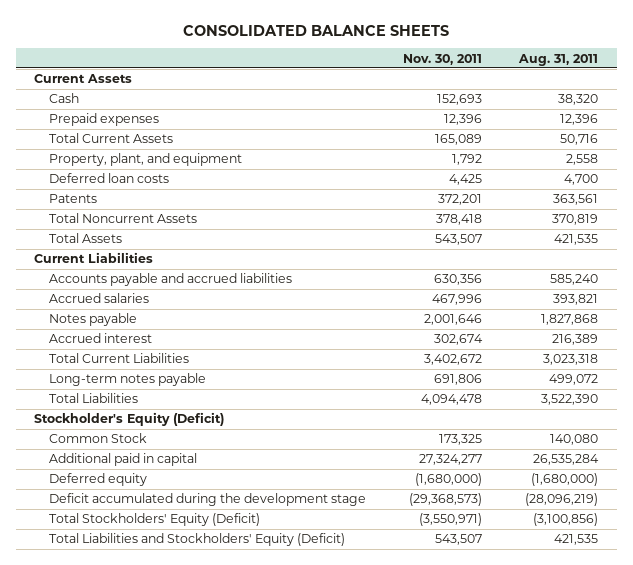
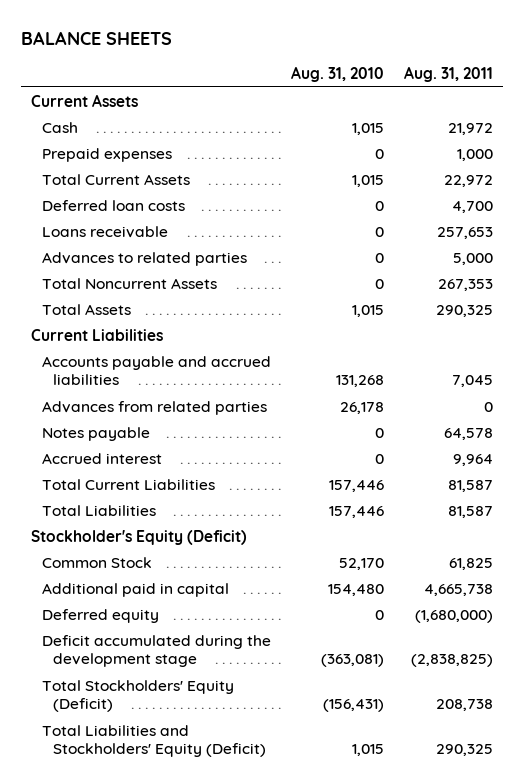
[183,24,450,36] CONSOLIDATED BALANCE SHEETS -> [20,30,172,45] BALANCE SHEETS
[403,53,483,65] Nov. 30, 2011 -> none
none -> [290,66,384,83] Aug. 31, 2010
[49,153,243,167] Property, plant, and equipment -> none
[558,94,599,106] 38,320 -> [448,122,494,135] 21,972
[560,114,599,126] 12,396 -> [457,148,494,161] 1,000
[560,134,599,146] 50,716 -> [444,174,494,187] 22,972
[49,194,98,204] Patents -> none
none -> [41,225,168,238] Loans receivable
none -> [41,251,247,266] Advances to related parties
[552,214,599,226] 370,819 -> [438,278,494,291] 267,353
[554,234,599,246] 421,535 -> [436,304,494,317] 290,325
[49,293,150,304] Accrued salaries -> none
[49,373,207,387] Long-term notes payable -> none
[550,274,599,286] 585,240 -> [452,375,494,388] 7,045
none -> [41,400,267,415] Advances from related parties
[541,314,599,326] 1,827,868 -> [444,427,494,440] 64,578
[552,334,599,346] 216,389 -> [453,453,494,466] 9,964
[543,354,599,366] 3,023,318 -> [448,479,494,492] 81,587
[541,394,599,406] 3,522,390 -> [448,505,494,518] 81,587
[550,434,599,446] 140,080 -> [449,557,494,570] 61,825
[533,454,600,466] 26,535,284 -> [424,583,494,596] 4,665,738
[525,493,599,507] (28,096,219) -> [411,654,494,668] (2,838,825)
[533,513,599,527] (3,100,856) -> [436,699,494,712] 208,738
[554,534,599,546] 421,535 -> [436,744,494,757] 290,325

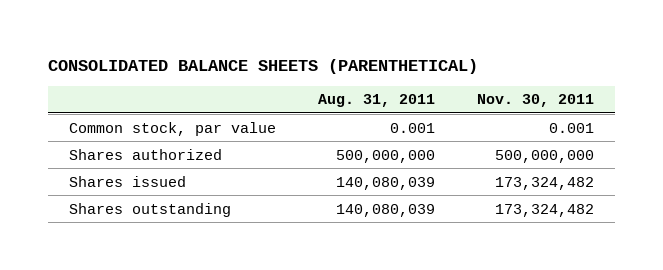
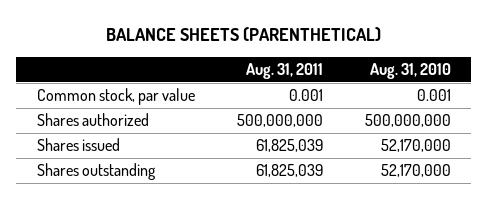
[47,58,478,74] CONSOLIDATED BALANCE SHEETS (PARENTHETICAL) -> [105,26,381,42] BALANCE SHEETS (PARENTHETICAL)
[477,94,595,108] Nov. 30, 2011 -> none
none -> [369,62,451,79] Aug. 31, 2010
[335,176,435,190] 140,080,039 -> [255,139,323,153] 61,825,039
[335,203,435,217] 140,080,039 -> [255,164,323,178] 61,825,039

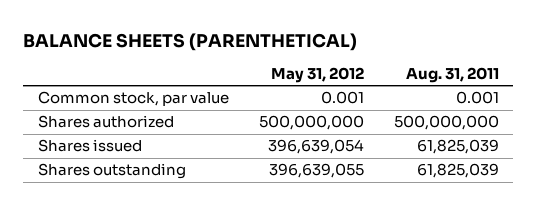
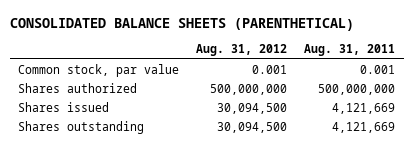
[23,32,358,51] BALANCE SHEETS (PARENTHETICAL) -> [9,17,354,31] CONSOLIDATED BALANCE SHEETS (PARENTHETICAL)
[270,66,364,83] May 31, 2012 -> none
none -> [196,44,288,57] Aug. 31, 2012
[416,139,499,155] 61,825,039 -> [332,102,396,114] 4,121,669
[416,163,499,179] 61,825,039 -> [332,121,396,133] 4,121,669

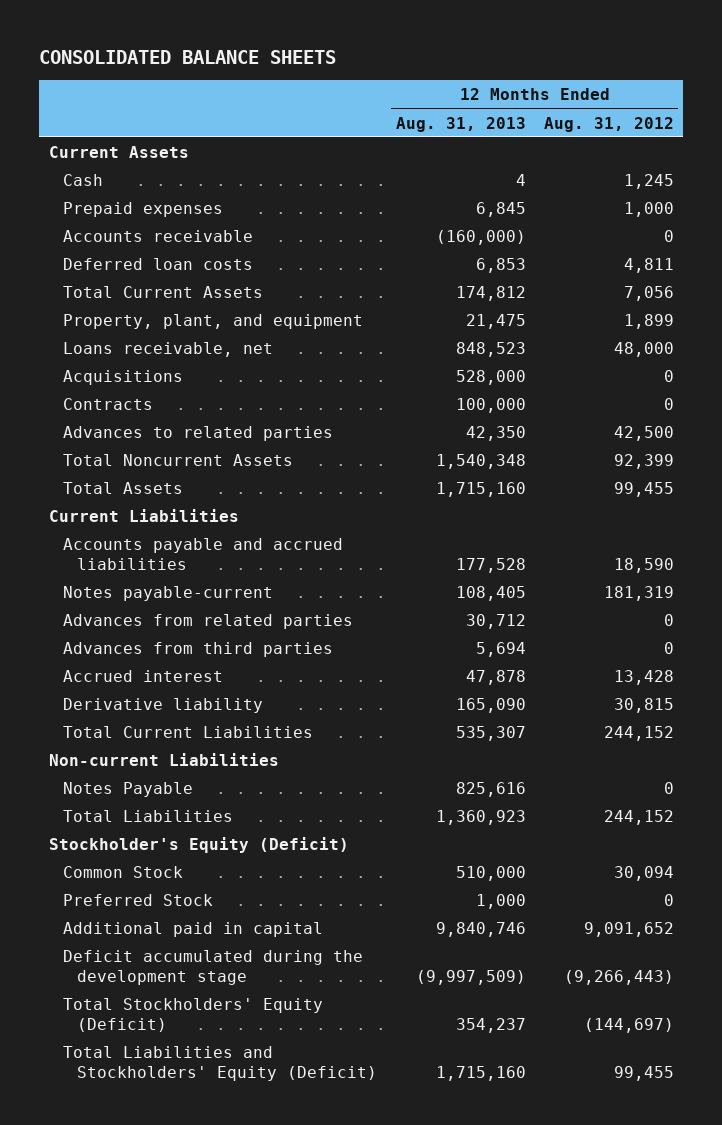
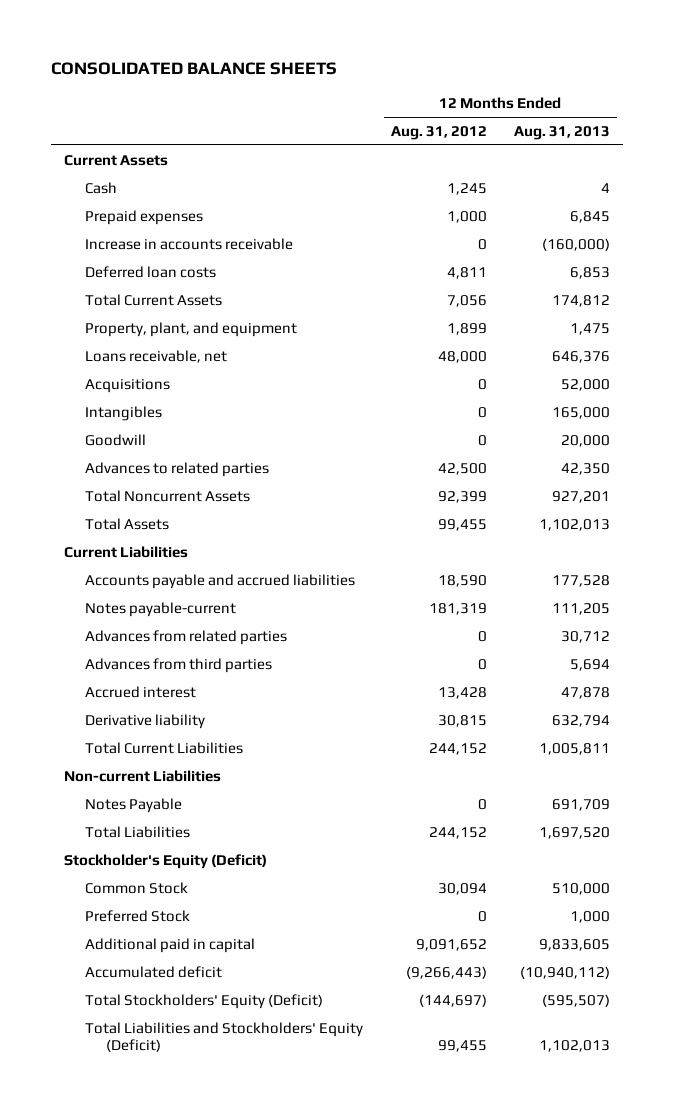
[62,229,253,242] Accounts receivable -> [85,237,294,250] Increase in accounts receivable
[62,397,153,410] Contracts -> none
[465,313,526,329] 21,475 -> [569,322,610,335] 1,475
[455,341,526,357] 848,523 -> [551,350,610,363] 646,376
[455,369,526,385] 528,000 -> [560,378,610,391] 52,000
none -> [85,405,163,421] Intangibles
none -> [85,433,147,446] Goodwill
[435,453,526,469] 1,540,348 -> [551,490,610,503] 927,201
[435,481,526,497] 1,715,160 -> [538,518,610,531] 1,102,013
[455,585,526,601] 108,405 -> [551,602,610,615] 111,205
[455,697,526,713] 165,090 -> [551,714,610,727] 632,794
[455,725,526,741] 535,307 -> [538,742,610,755] 1,005,811
[455,781,526,797] 825,616 -> [551,798,610,811] 691,709
[435,809,526,825] 1,360,923 -> [538,826,610,839] 1,697,520
[62,949,363,986] Deficit accumulated during the development stage -> none
[435,921,526,937] 9,840,746 -> [538,938,610,951] 9,833,605
none -> [85,965,223,978] Accumulated deficit
[455,1018,526,1034] 354,237 -> [541,993,610,1007] (595,507)
[435,1066,526,1082] 1,715,160 -> [538,1040,610,1053] 1,102,013

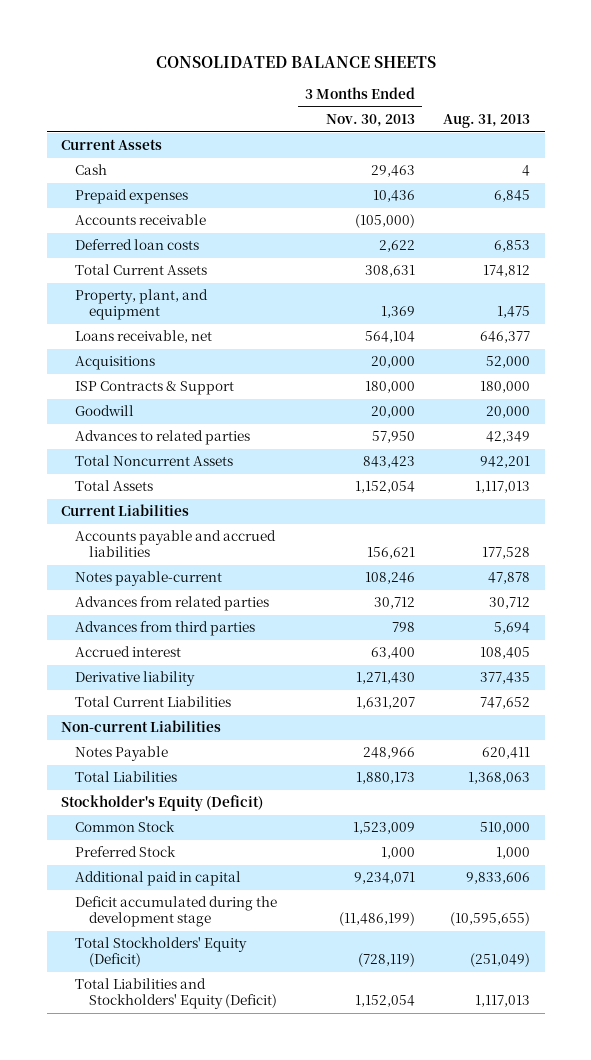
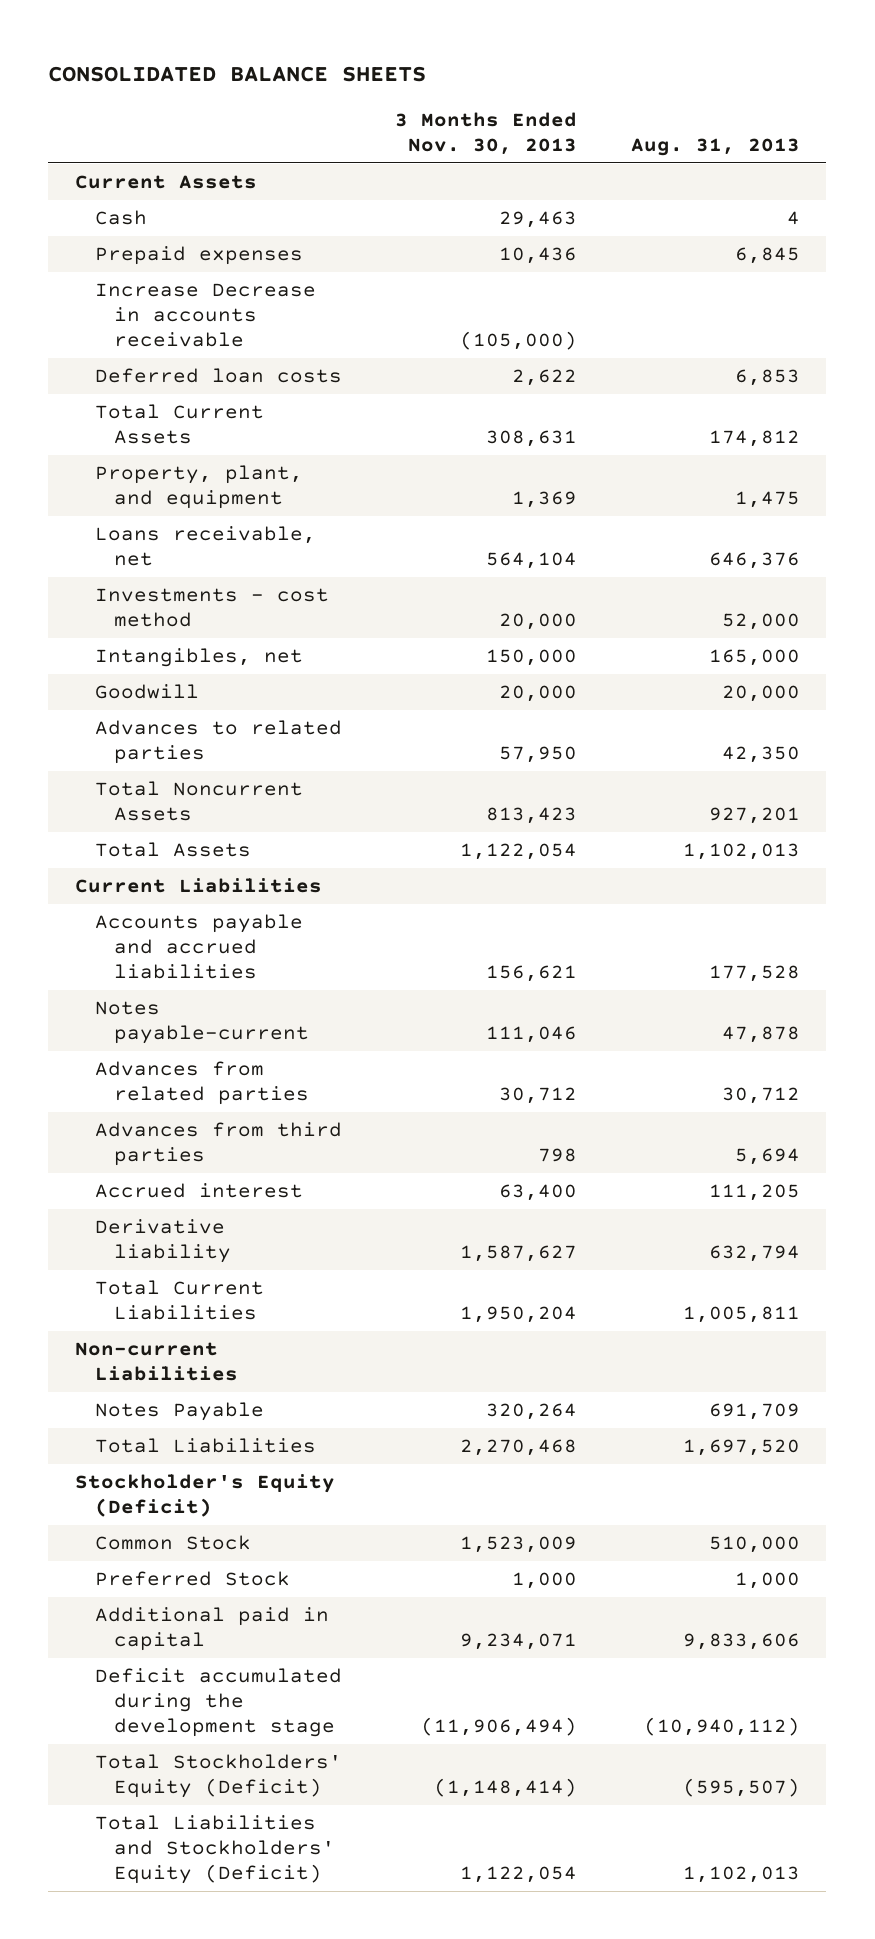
[75,214,207,226] Accounts receivable -> [94,283,316,348] Increase Decrease in accounts receivable
[75,381,235,396] ISP Contracts & Support -> none
[480,331,531,344] 646,377 -> [708,552,800,570] 646,376
[75,356,156,371] Acquisitions -> [94,588,329,628] Investments - cost method
none -> [94,648,303,668] Intangibles, net
[486,431,531,444] 42,349 -> [721,746,800,764] 42,350
[363,456,416,469] 843,423 -> [486,807,578,825] 813,423
[480,456,531,469] 942,201 -> [708,807,800,825] 927,201
[355,481,416,494] 1,152,054 -> [460,843,578,861] 1,122,054
[475,481,531,494] 1,117,013 -> [682,843,800,861] 1,102,013
[365,572,416,585] 108,246 -> [486,1026,578,1044] 111,046
[480,647,531,660] 108,405 -> [708,1184,800,1202] 111,205
[356,672,416,685] 1,271,430 -> [460,1245,578,1263] 1,587,627
[480,672,531,685] 377,435 -> [708,1245,800,1263] 632,794
[356,697,416,710] 1,631,207 -> [460,1306,578,1324] 1,950,204
[480,697,531,710] 747,652 -> [682,1306,800,1324] 1,005,811
[363,747,416,760] 248,966 -> [486,1403,578,1421] 320,264
[482,747,531,760] 620,411 -> [708,1403,800,1421] 691,709
[356,772,416,785] 1,880,173 -> [460,1439,578,1457] 2,270,468
[468,772,531,785] 1,368,063 -> [682,1439,800,1457] 1,697,520
[339,912,416,927] (11,486,199) -> [421,1717,578,1737] (11,906,494)
[450,912,531,927] (10,595,655) -> [643,1717,800,1737] (10,940,112)
[358,953,416,968] (728,119) -> [434,1778,578,1798] (1,148,414)
[470,953,531,968] (251,049) -> [682,1778,800,1798] (595,507)
[355,995,416,1008] 1,152,054 -> [460,1866,578,1884] 1,122,054
[475,995,531,1008] 1,117,013 -> [682,1866,800,1884] 1,102,013

